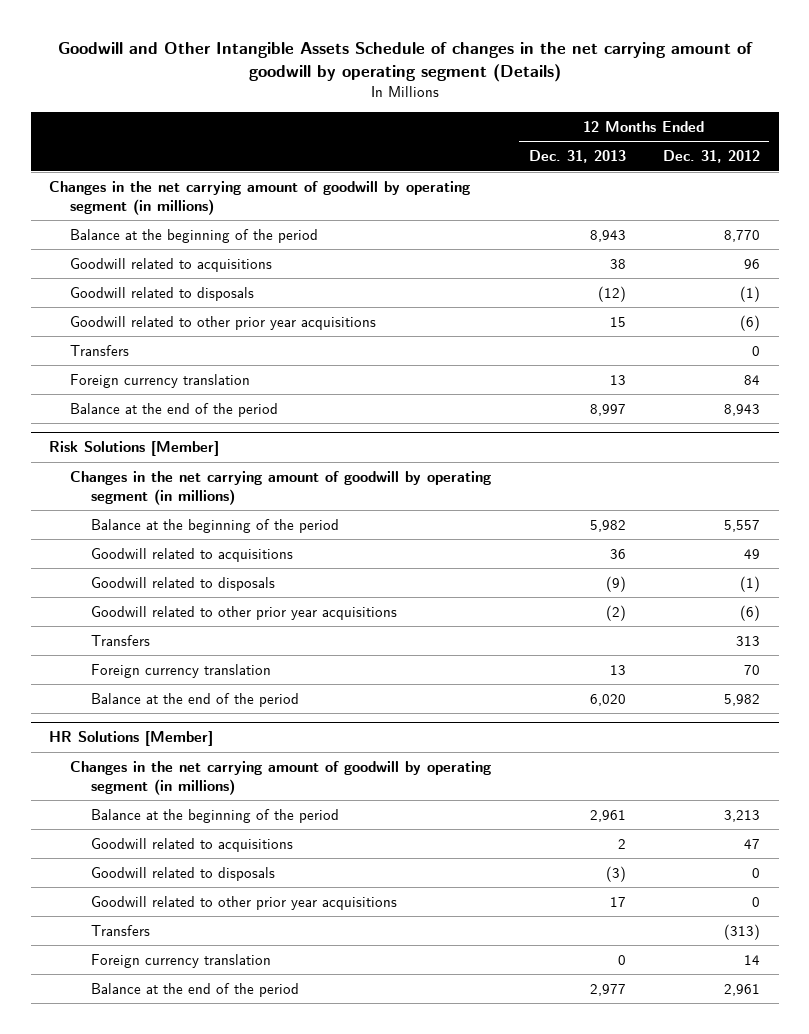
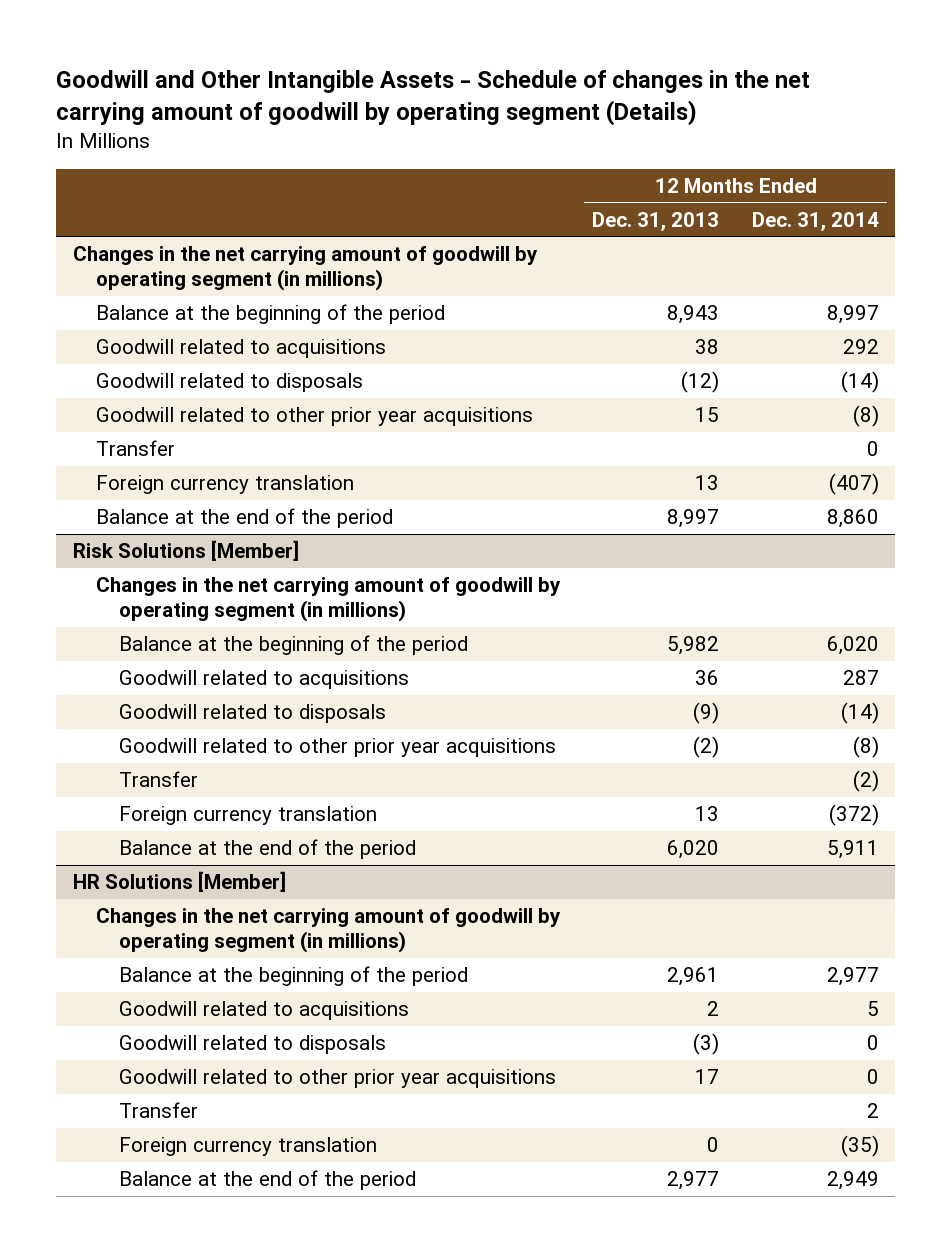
[57,41,753,83] Goodwill and Other Intangible Assets Schedule of changes in the net carrying amount of goodwill by operating segment (Details) -> [56,70,811,127] Goodwill and Other Intangible Assets - Schedule of changes in the net carrying amount of goodwill by operating segment (Details)
[663,150,761,164] Dec. 31, 2012 -> none
none -> [751,211,879,231] Dec. 31, 2014
[70,344,130,356] Transfers -> [95,440,175,457] Transfer
[90,634,150,646] Transfers -> [118,771,198,788] Transfer
[90,924,150,936] Transfers -> [118,1102,198,1119] Transfer

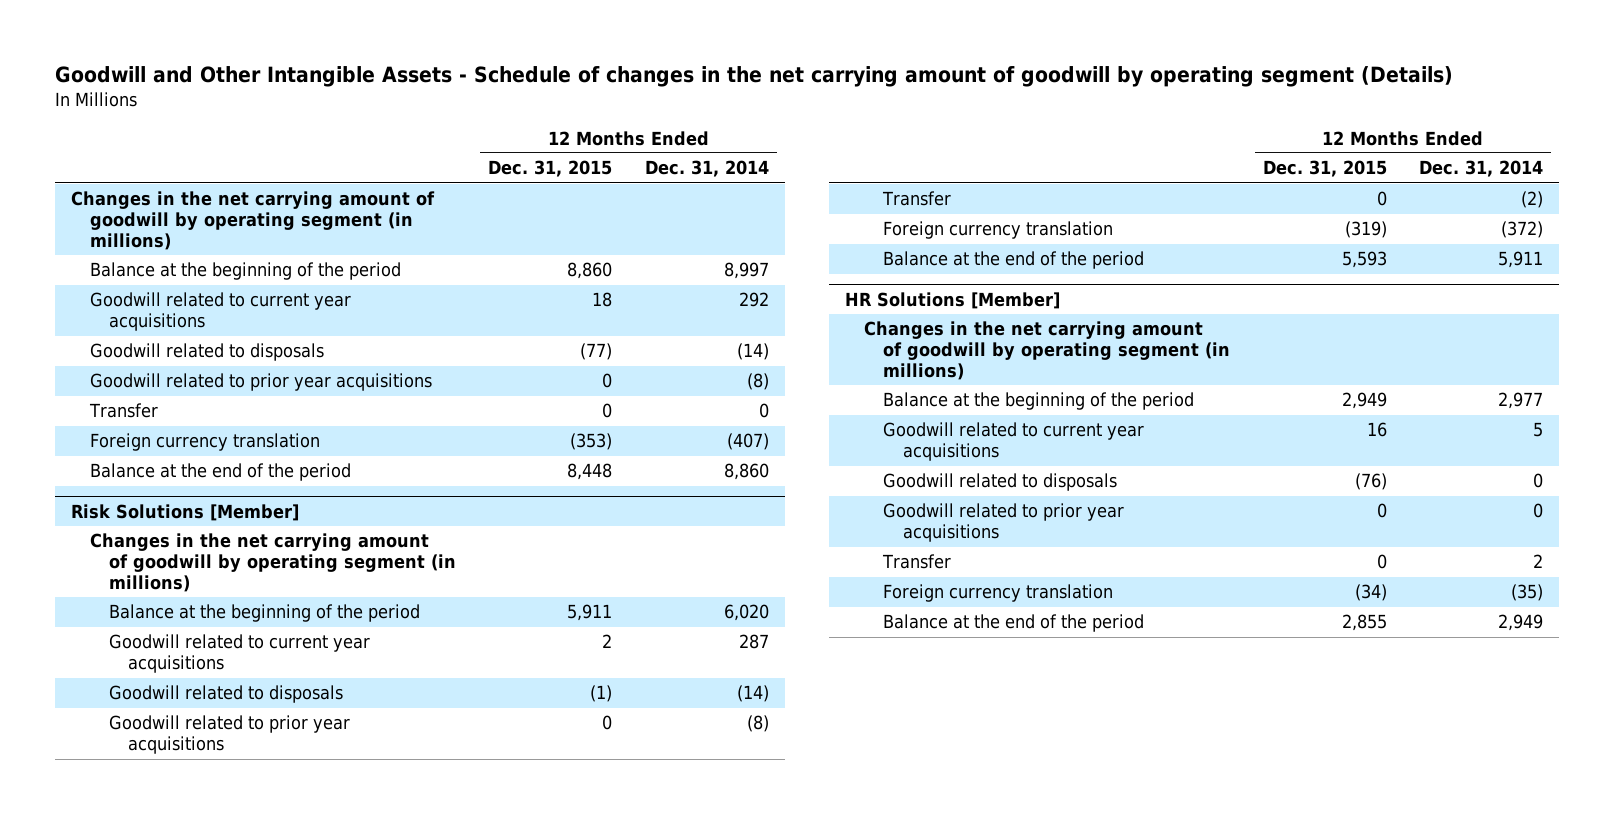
[592,211,720,231] Dec. 31, 2013 -> none
none -> [488,160,613,178] Dec. 31, 2015
[95,339,386,359] Goodwill related to acquisitions -> [89,292,351,332] Goodwill related to current year acquisitions
[95,407,533,427] Goodwill related to other prior year acquisitions -> [89,373,432,392] Goodwill related to prior year acquisitions
[118,670,409,690] Goodwill related to acquisitions -> [109,634,371,674] Goodwill related to current year acquisitions
[118,738,556,758] Goodwill related to other prior year acquisitions -> [109,715,351,755] Goodwill related to prior year acquisitions
[118,1001,409,1021] Goodwill related to acquisitions -> [883,422,1145,462] Goodwill related to current year acquisitions
[118,1069,556,1089] Goodwill related to other prior year acquisitions -> [883,503,1125,543] Goodwill related to prior year acquisitions

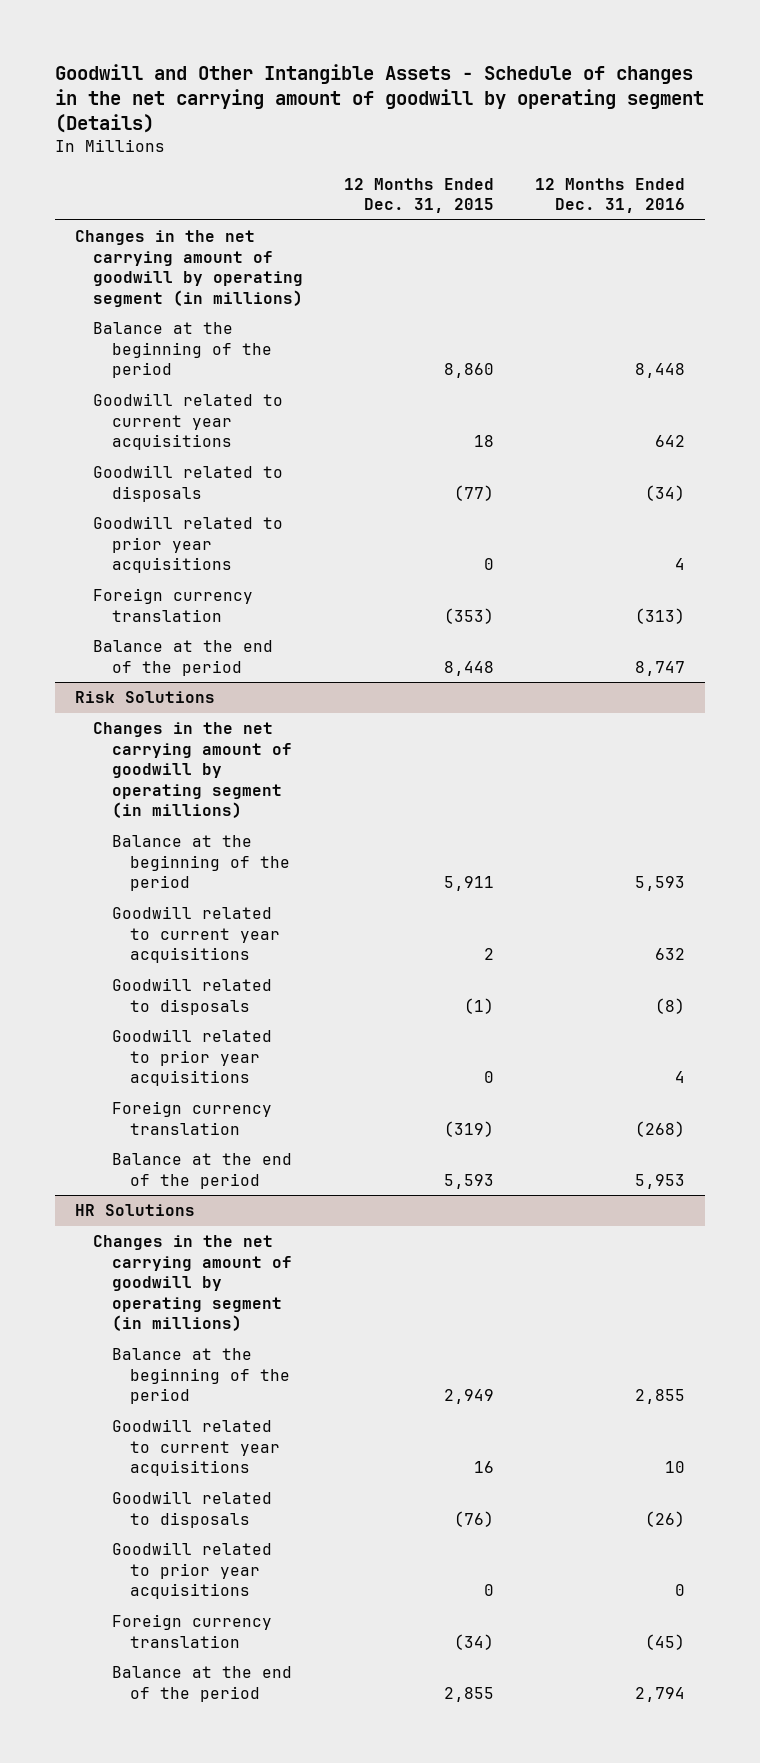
[644,160,769,178] Dec. 31, 2014 -> none
none -> [534,177,685,214] 12 Months Ended Dec. 31, 2016
[88,403,158,419] Transfer -> none
[70,503,299,521] Risk Solutions [Member] -> [75,691,216,704] Risk Solutions
[882,191,952,207] Transfer -> none
[844,291,1060,309] HR Solutions [Member] -> [75,1204,196,1217] HR Solutions
[882,554,952,570] Transfer -> none

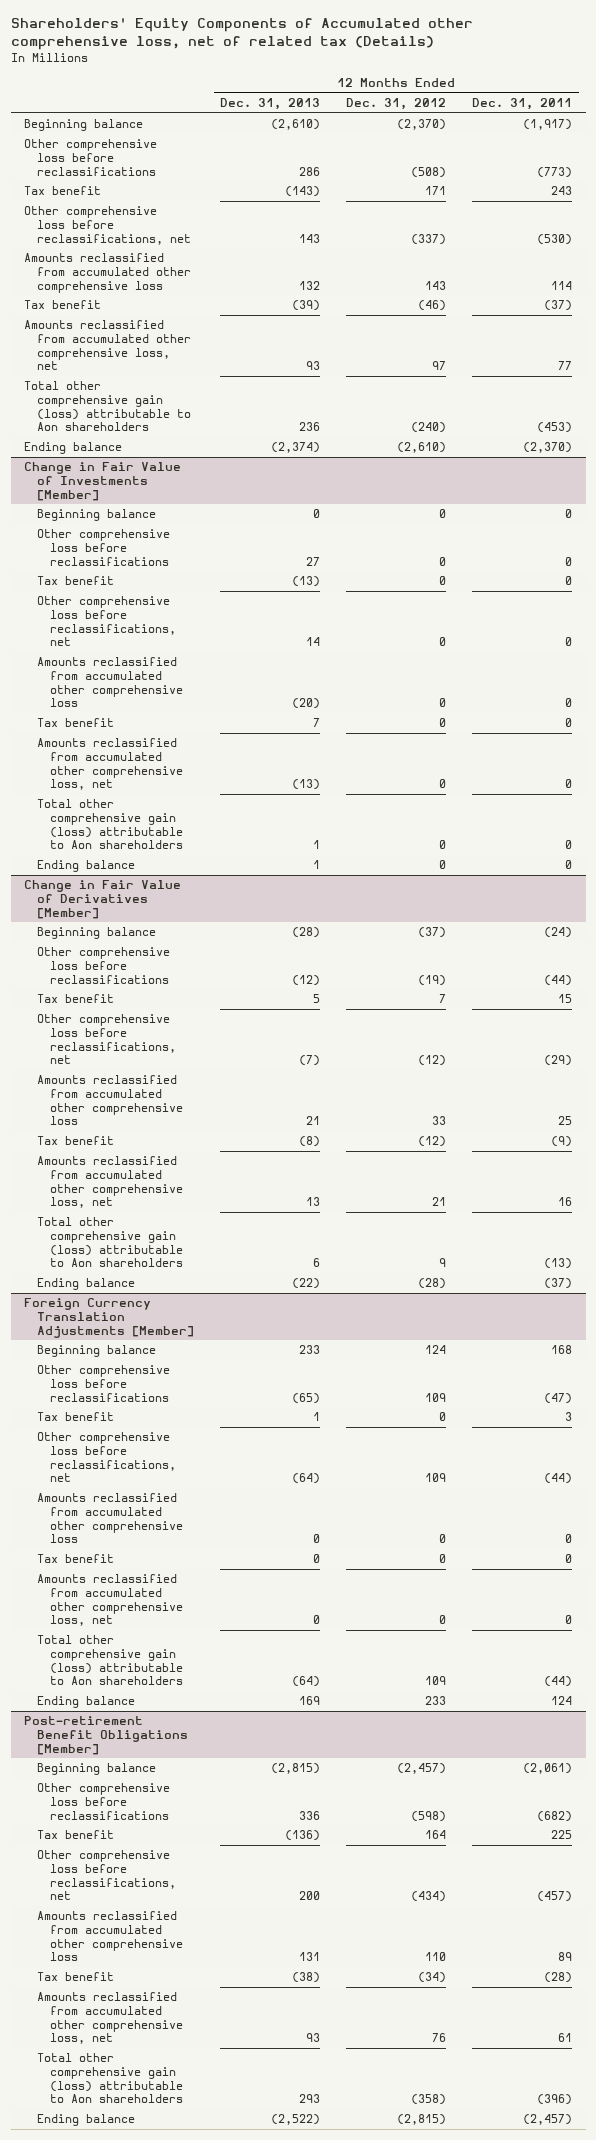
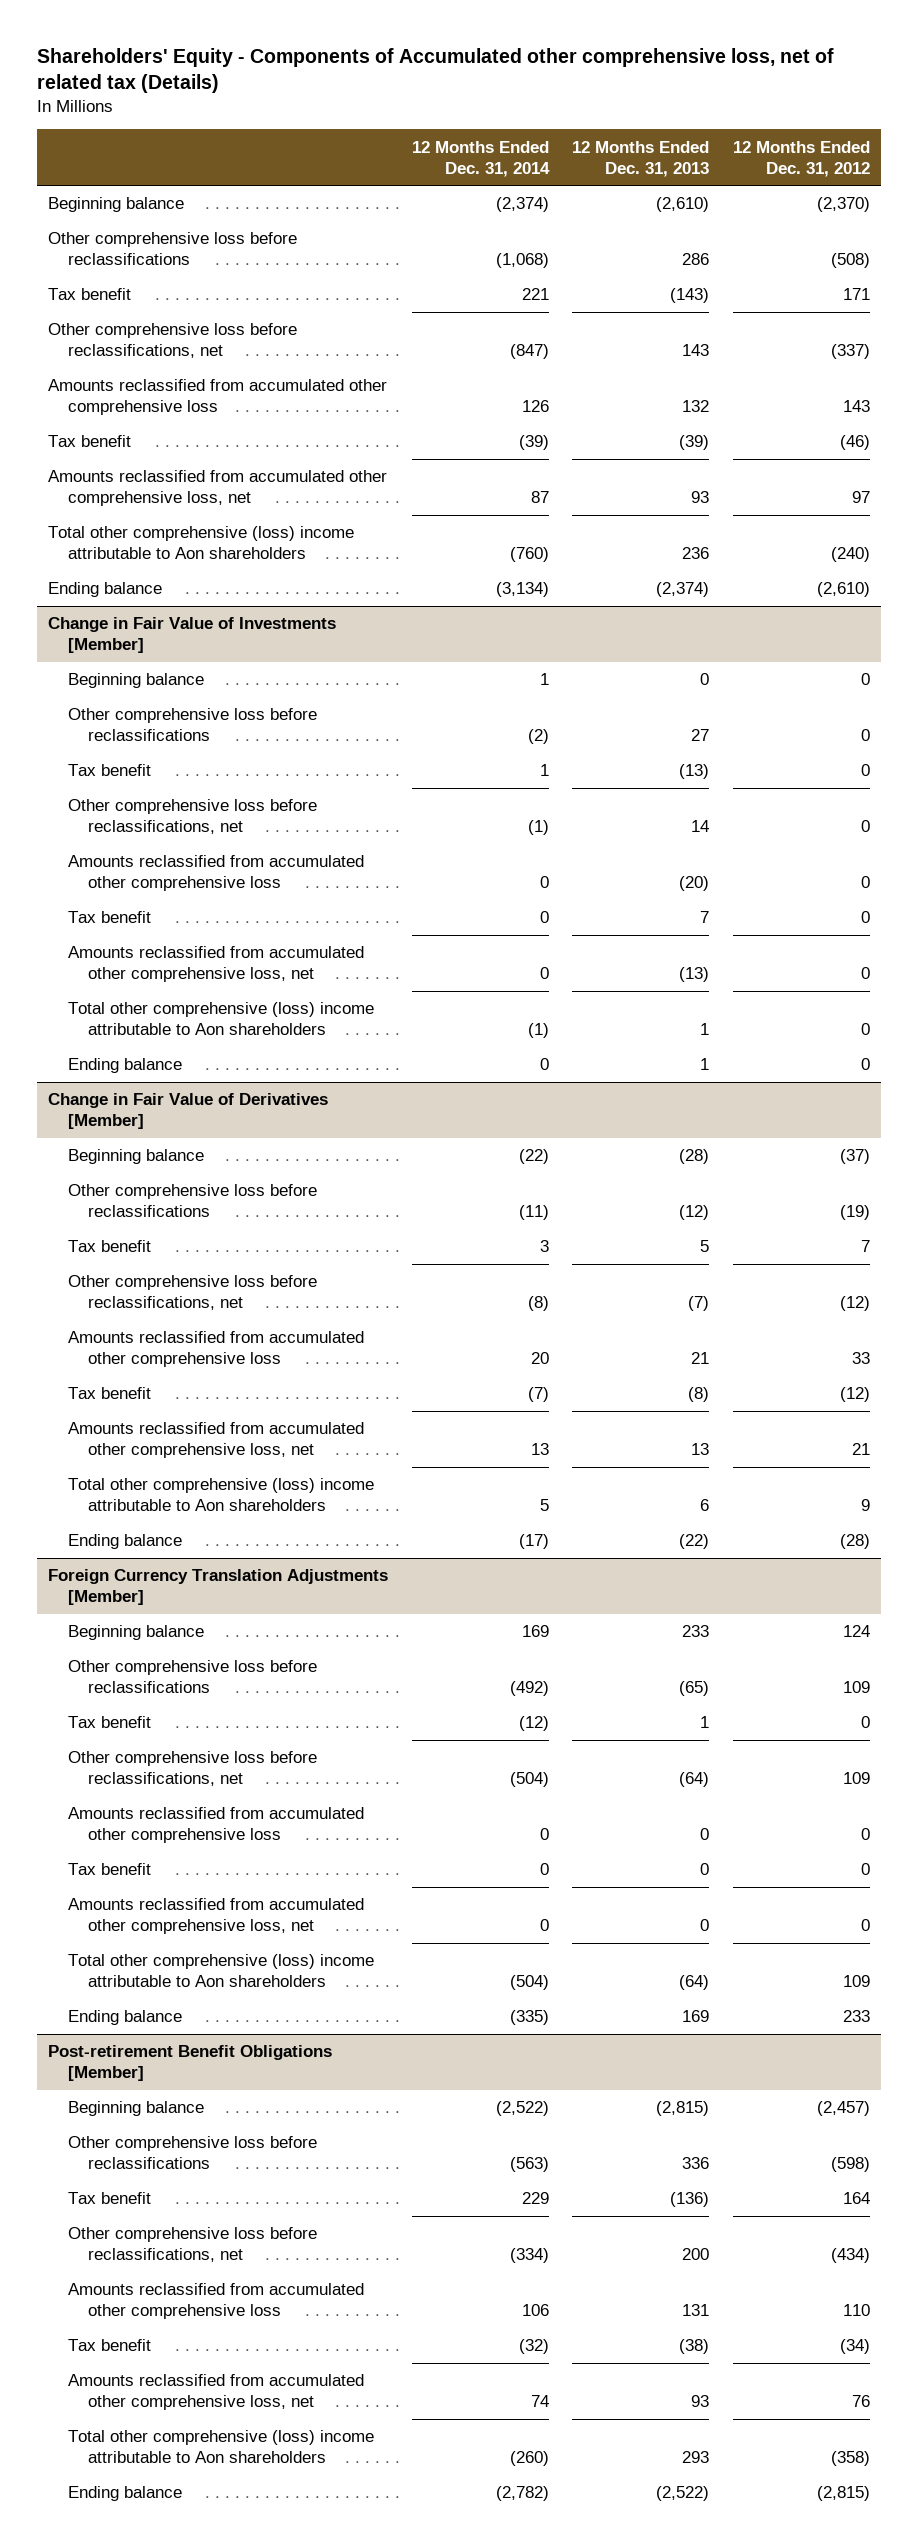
[10,18,473,51] Shareholders' Equity Components of Accumulated other comprehensive loss, net of related tax (Details) -> [36,48,834,94] Shareholders' Equity - Components of Accumulated other comprehensive loss, net of related tax (Details)
[472,98,573,111] Dec. 31, 2011 -> none
none -> [411,140,550,177] 12 Months Ended Dec. 31, 2014
[23,381,192,432] Total other comprehensive gain (loss) attributable to Aon shareholders -> [48,526,355,560] Total other comprehensive (loss) income attributable to Aon shareholders
[37,799,184,850] Total other comprehensive gain (loss) attributable to Aon shareholders -> [68,1002,375,1036] Total other comprehensive (loss) income attributable to Aon shareholders
[37,1217,184,1268] Total other comprehensive gain (loss) attributable to Aon shareholders -> [68,1478,375,1512] Total other comprehensive (loss) income attributable to Aon shareholders
[37,1635,184,1686] Total other comprehensive gain (loss) attributable to Aon shareholders -> [68,1954,375,1988] Total other comprehensive (loss) income attributable to Aon shareholders
[37,2053,184,2104] Total other comprehensive gain (loss) attributable to Aon shareholders -> [68,2430,375,2464] Total other comprehensive (loss) income attributable to Aon shareholders

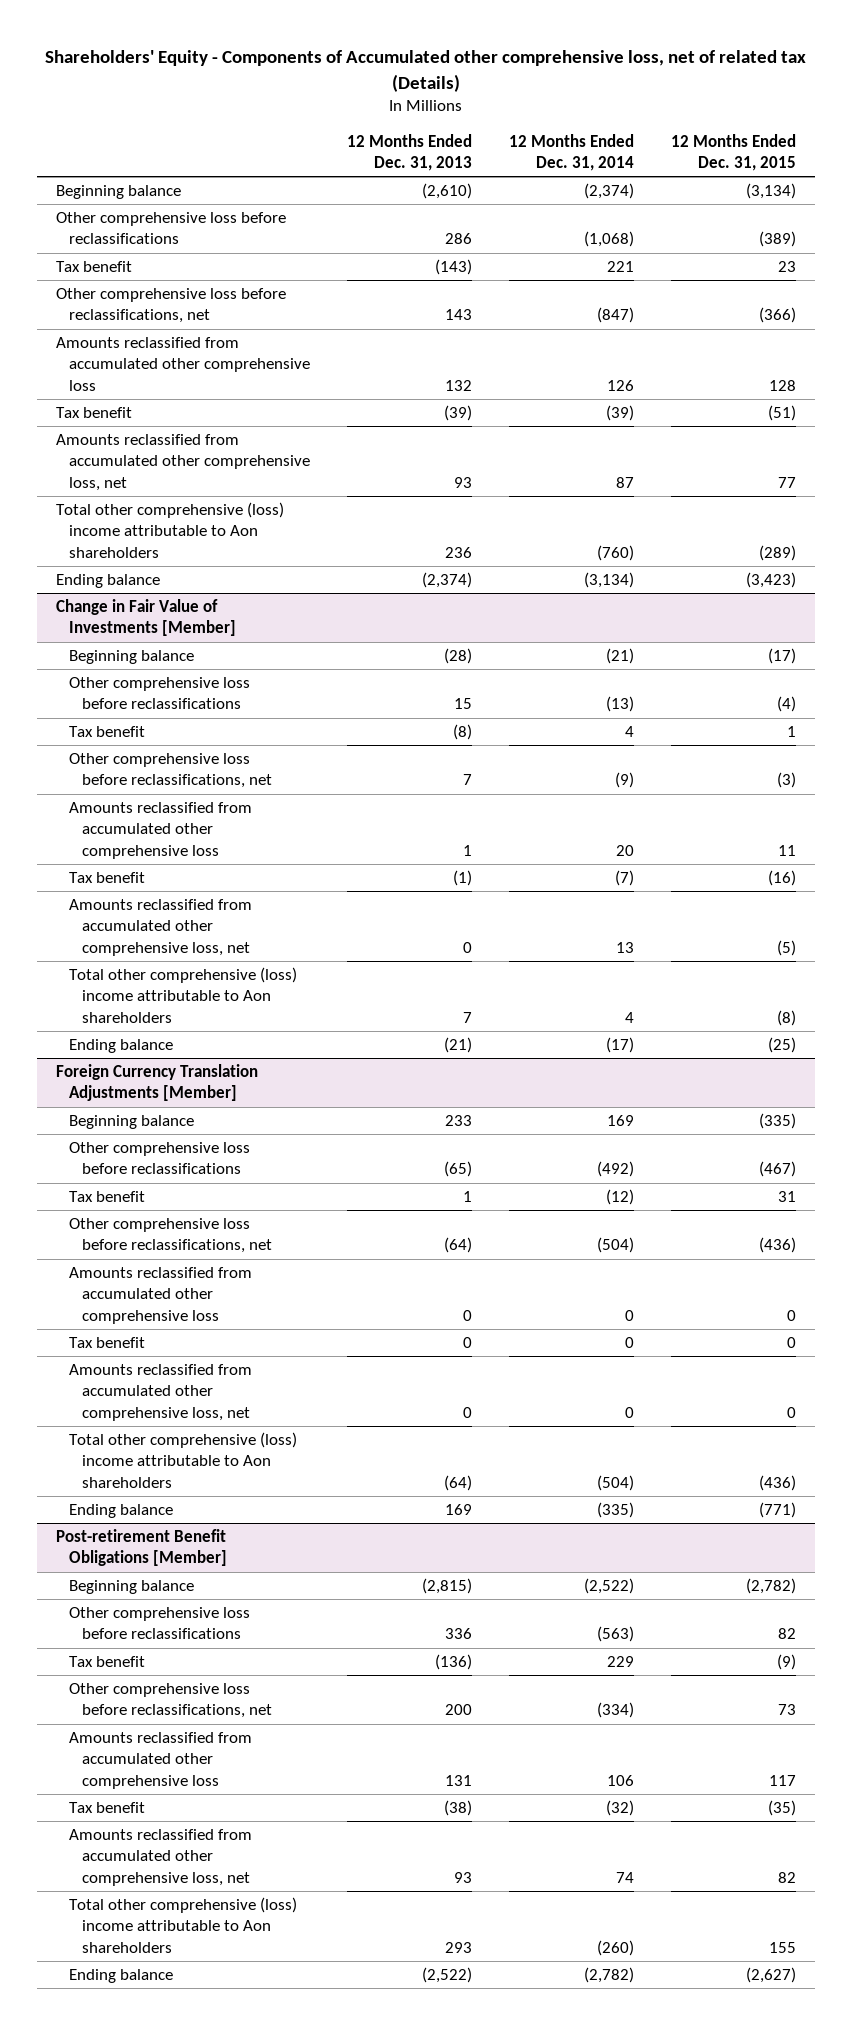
[732,140,870,177] 12 Months Ended Dec. 31, 2012 -> none
none -> [671,133,797,172] 12 Months Ended Dec. 31, 2015
[48,1093,329,1130] Change in Fair Value of Derivatives [Member] -> none
[68,1149,205,1165] Beginning balance -> none
[68,1184,318,1218] Other comprehensive loss before reclassifications -> none
[68,1240,152,1253] Tax benefit -> none
[68,1275,318,1311] Other comprehensive loss before reclassifications, net -> none
[68,1331,365,1368] Amounts reclassified from accumulated other comprehensive loss -> none
[68,1387,152,1400] Tax benefit -> none
[68,1422,365,1459] Amounts reclassified from accumulated other comprehensive loss, net -> none
[68,1478,375,1512] Total other comprehensive (loss) income attributable to Aon shareholders -> none
[68,1534,183,1550] Ending balance -> none
[539,673,549,686] 1 -> [606,648,635,665] (21)
[700,673,710,686] 0 -> [444,648,473,665] (28)
[527,729,549,745] (2) -> [606,696,635,713] (13)
[691,729,710,742] 27 -> [454,698,473,710] 15
[539,764,549,777] 1 -> [625,726,635,738] 4
[679,764,710,780] (13) -> [453,724,473,741] (8)
[527,820,549,836] (1) -> [615,772,635,789] (9)
[691,820,710,833] 14 -> [463,774,473,786] 7
[539,876,549,889] 0 -> [616,844,635,856] 20
[679,876,710,892] (20) -> [463,844,473,856] 1
[539,911,549,924] 0 -> [615,870,635,887] (7)
[700,911,710,924] 7 -> [453,870,473,887] (1)
[539,967,549,980] 0 -> [616,941,635,953] 13
[679,967,710,983] (13) -> [463,941,473,953] 0
[527,1023,549,1039] (1) -> [625,1011,635,1023] 4
[700,1023,710,1036] 1 -> [463,1011,473,1023] 7
[539,1058,549,1071] 0 -> [606,1037,635,1054] (17)
[700,1058,710,1071] 1 -> [444,1037,473,1054] (21)

